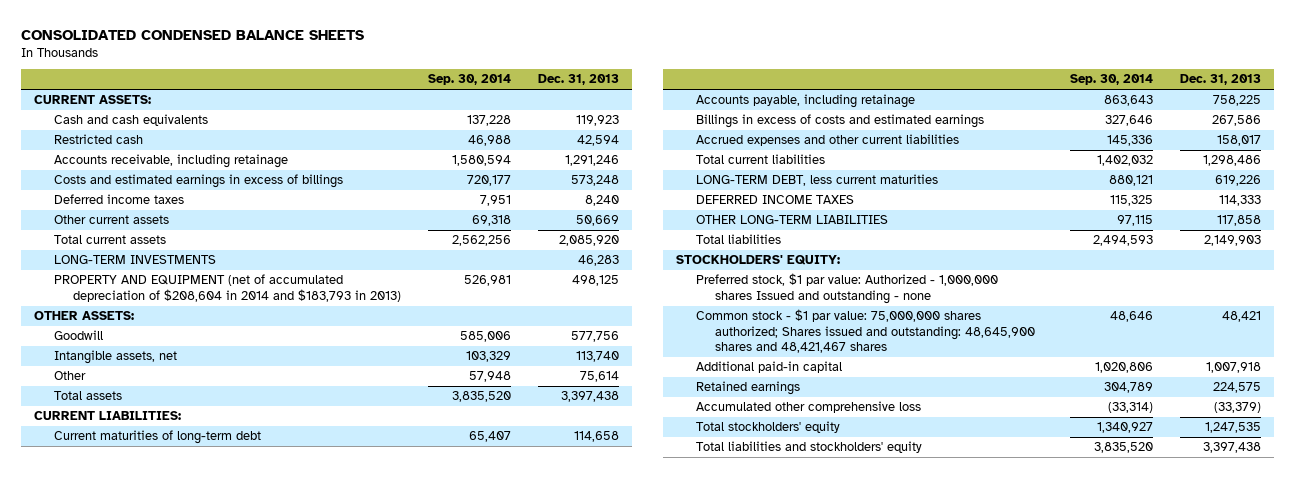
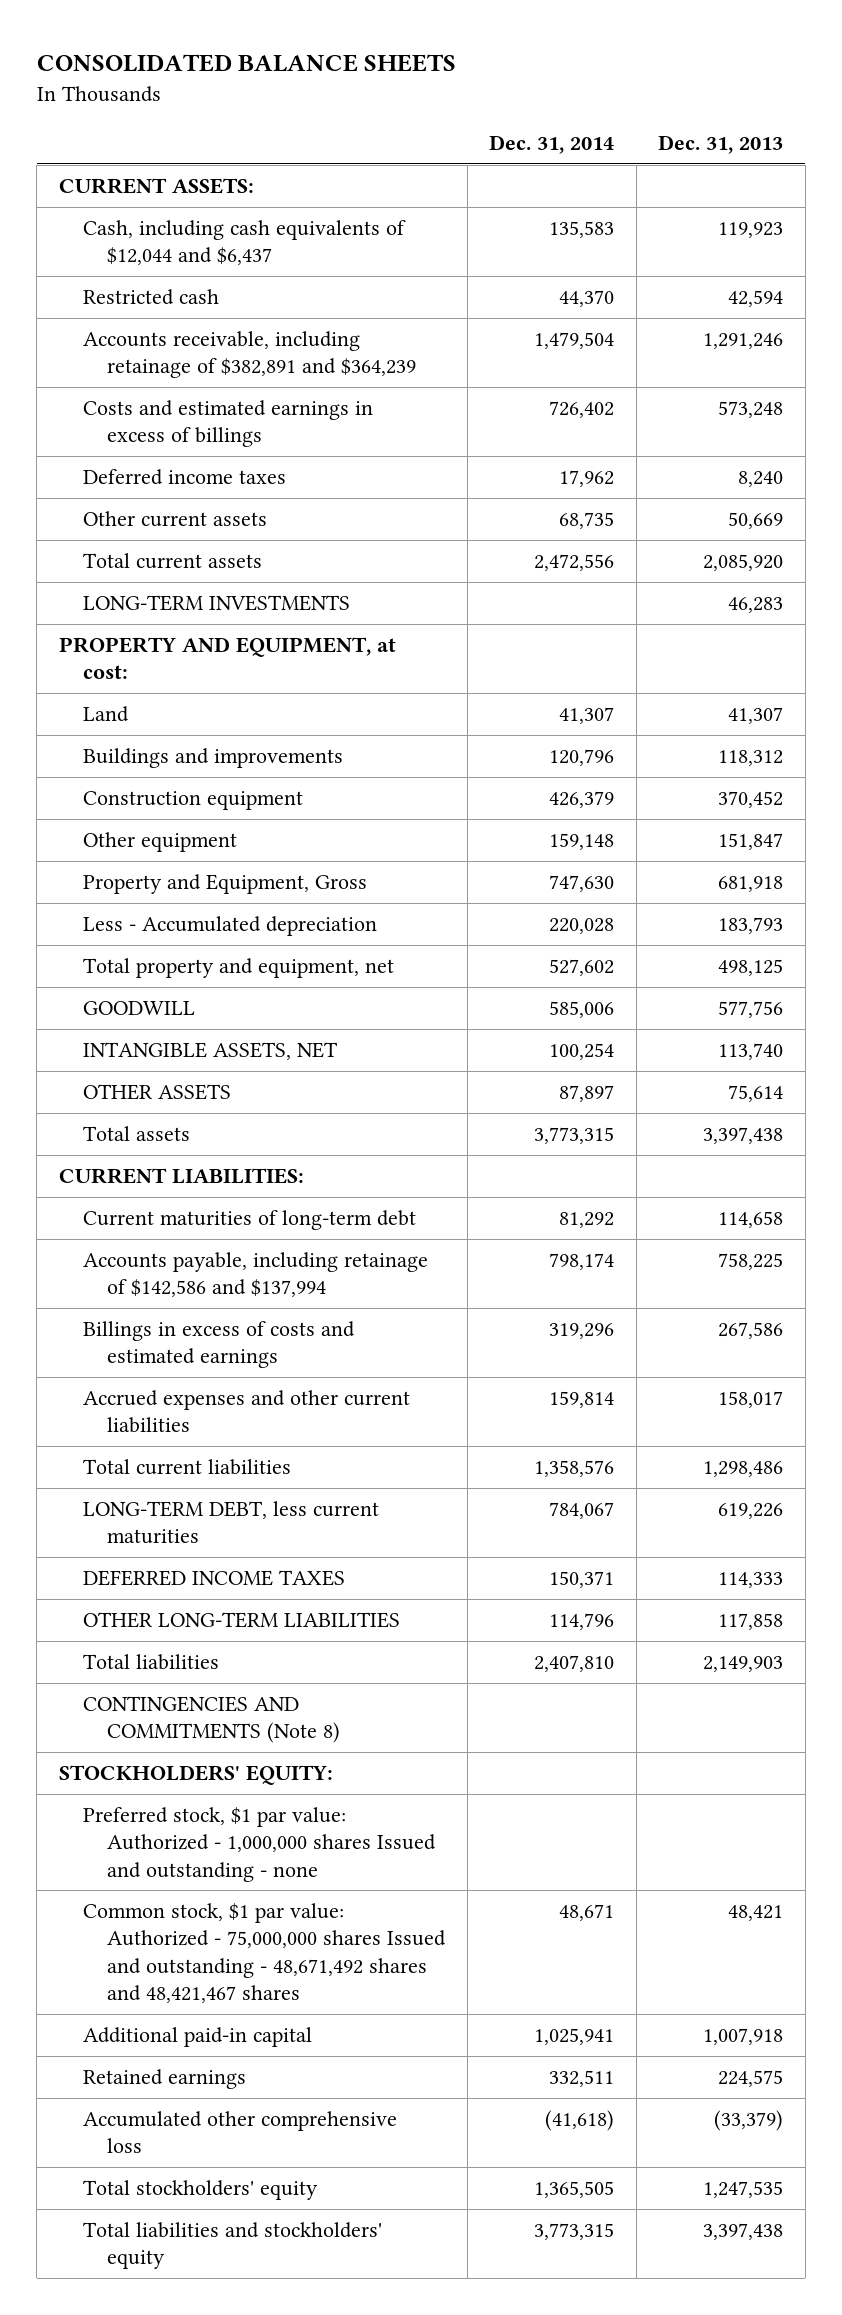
[20,29,364,40] CONSOLIDATED CONDENSED BALANCE SHEETS -> [36,53,456,72] CONSOLIDATED BALANCE SHEETS
[427,74,511,86] Sep. 30, 2014 -> none
none -> [489,135,615,155] Dec. 31, 2014
[53,114,208,127] Cash and cash equivalents -> [83,219,407,266] Cash, including cash equivalents of $12,044 and $6,437
[53,154,288,169] Accounts receivable, including retainage -> [83,330,417,379] Accounts receivable, including retainage of $382,891 and $364,239
[33,311,134,321] OTHER ASSETS: -> none
none -> [58,636,396,680] PROPERTY AND EQUIPMENT, at cost:
none -> [83,705,130,722] Land
none -> [83,747,344,768] Buildings and improvements
none -> [83,790,304,810] Construction equipment
none -> [83,831,238,852] Other equipment
none -> [83,873,368,894] Property and Equipment, Gross
none -> [83,915,378,936] Less - Accumulated depreciation
[53,274,402,302] PROPERTY AND EQUIPMENT (net of accumulated depreciation of $208,604 in 2014 and $183,793 in 2013) -> [83,957,395,978] Total property and equipment, net
[53,330,103,341] Goodwill -> [83,1000,196,1015] GOODWILL
[53,350,177,365] Intangible assets, net -> [83,1041,338,1060] INTANGIBLE ASSETS, NET
[53,371,86,381] Other -> [83,1083,232,1100] OTHER ASSETS
[695,94,915,109] Accounts payable, including retainage -> [83,1251,429,1298] Accounts payable, including retainage of $142,586 and $137,994
none -> [83,1695,341,1744] CONTINGENCIES AND COMMITMENTS (Note 8)
[695,309,1036,353] Common stock - $1 par value: 75,000,000 shares authorized; Shares issued and outstanding: 48,645,900 shares and 48,421,467 shares -> [83,1902,447,2004] Common stock, $1 par value: Authorized - 75,000,000 shares Issued and outstanding - 48,671,492 shares and 48,421,467 shares

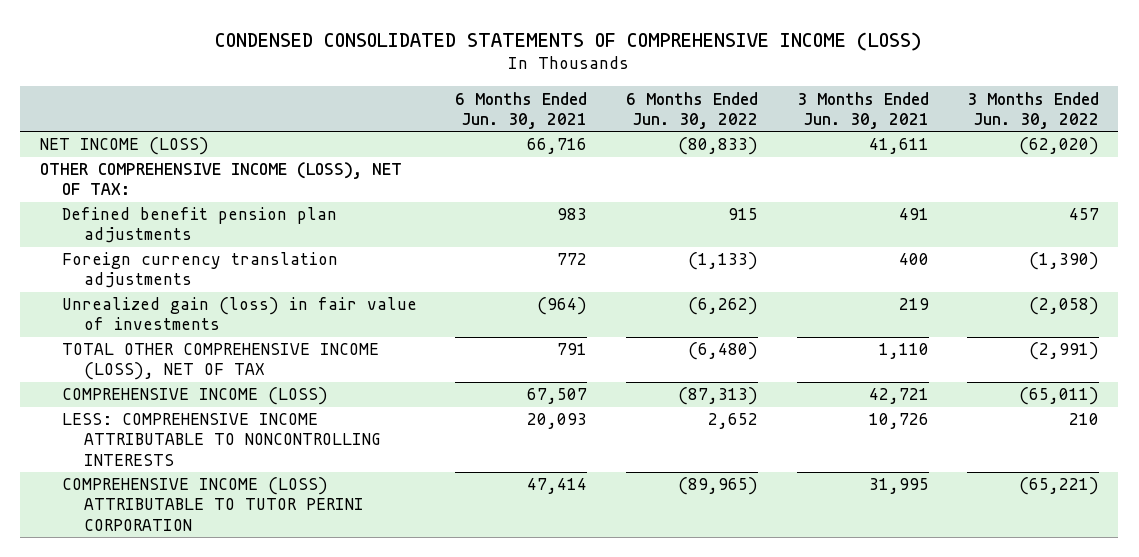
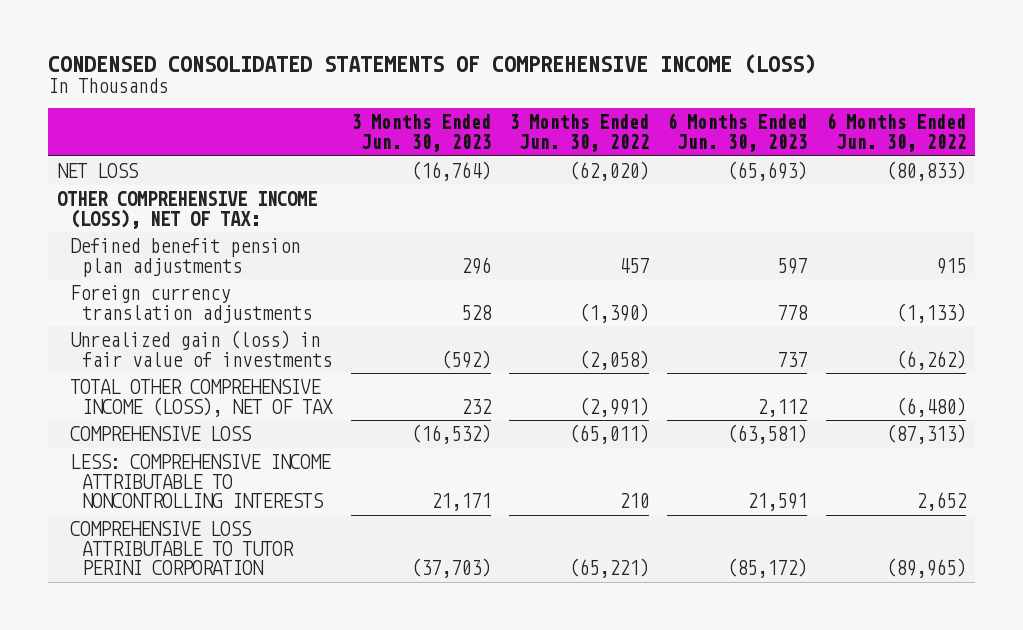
[455,91,588,129] 6 Months Ended Jun. 30, 2021 -> none
[796,91,929,129] 3 Months Ended Jun. 30, 2021 -> none
none -> [350,114,491,153] 3 Months Ended Jun. 30, 2023
none -> [667,113,808,153] 6 Months Ended Jun. 30, 2023
[39,137,209,156] NET INCOME (LOSS) -> [57,162,140,178] NET LOSS
[61,387,328,406] COMPREHENSIVE INCOME (LOSS) -> [69,425,252,441] COMPREHENSIVE LOSS
[61,477,365,531] COMPREHENSIVE INCOME (LOSS) ATTRIBUTABLE TO TUTOR PERINI CORPORATION -> [69,520,295,576] COMPREHENSIVE LOSS ATTRIBUTABLE TO TUTOR PERINI CORPORATION

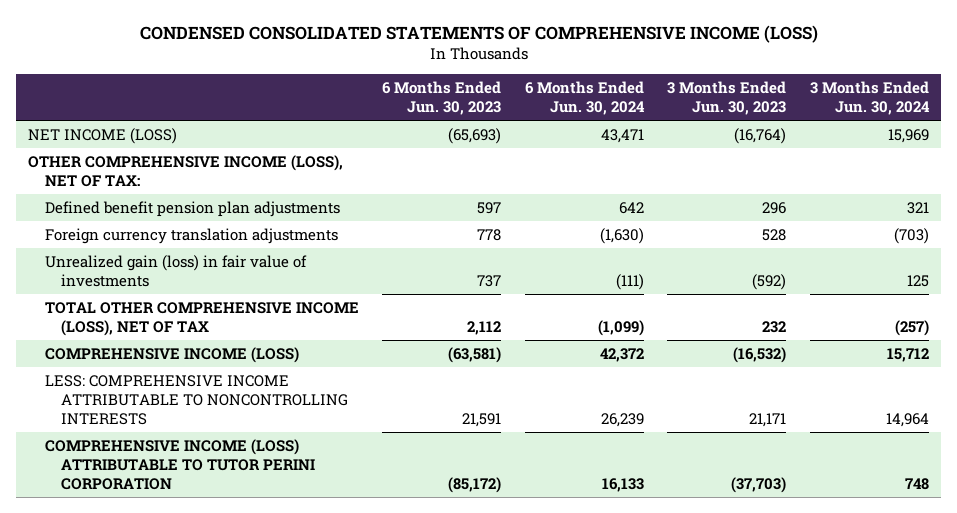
[508,114,649,153] 3 Months Ended Jun. 30, 2022 -> none
[825,113,966,153] 6 Months Ended Jun. 30, 2022 -> none
none -> [524,81,645,115] 6 Months Ended Jun. 30, 2024
none -> [810,81,931,115] 3 Months Ended Jun. 30, 2024
[57,162,140,178] NET LOSS -> [28,127,178,144] NET INCOME (LOSS)
[69,425,252,441] COMPREHENSIVE LOSS -> [44,346,299,363] COMPREHENSIVE INCOME (LOSS)
[69,520,295,576] COMPREHENSIVE LOSS ATTRIBUTABLE TO TUTOR PERINI CORPORATION -> [44,438,315,490] COMPREHENSIVE INCOME (LOSS) ATTRIBUTABLE TO TUTOR PERINI CORPORATION

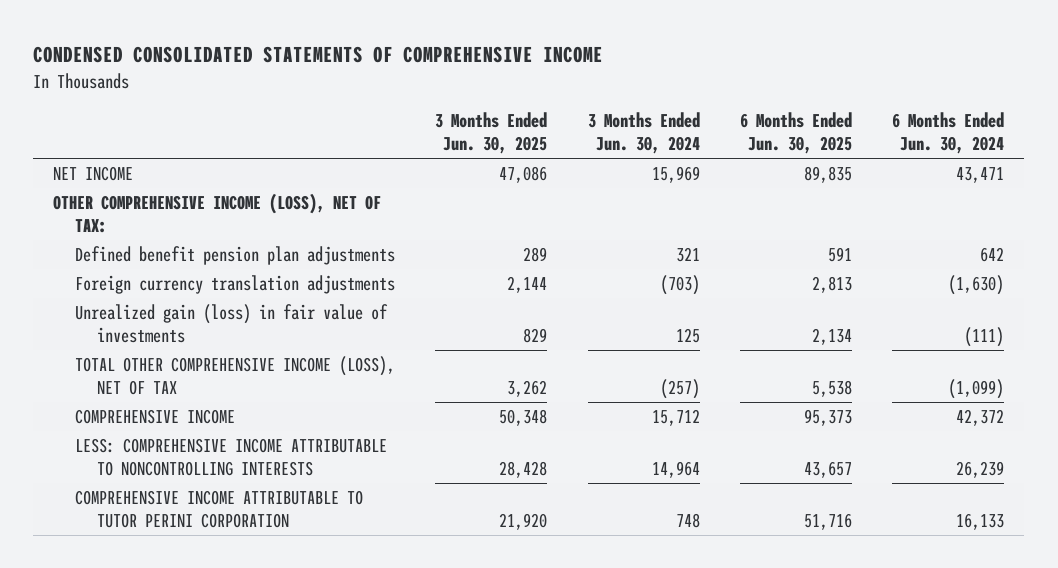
[139,25,818,44] CONDENSED CONSOLIDATED STATEMENTS OF COMPREHENSIVE INCOME (LOSS) -> [33,46,604,64] CONDENSED CONSOLIDATED STATEMENTS OF COMPREHENSIVE INCOME
[382,81,502,115] 6 Months Ended Jun. 30, 2023 -> none
[667,81,787,115] 3 Months Ended Jun. 30, 2023 -> none
none -> [435,112,548,155] 3 Months Ended Jun. 30, 2025
none -> [739,112,852,155] 6 Months Ended Jun. 30, 2025
[28,127,178,144] NET INCOME (LOSS) -> [53,166,134,182] NET INCOME
[44,346,299,363] COMPREHENSIVE INCOME (LOSS) -> [75,409,236,425] COMPREHENSIVE INCOME
[44,438,315,490] COMPREHENSIVE INCOME (LOSS) ATTRIBUTABLE TO TUTOR PERINI CORPORATION -> [75,490,364,528] COMPREHENSIVE INCOME ATTRIBUTABLE TO TUTOR PERINI CORPORATION

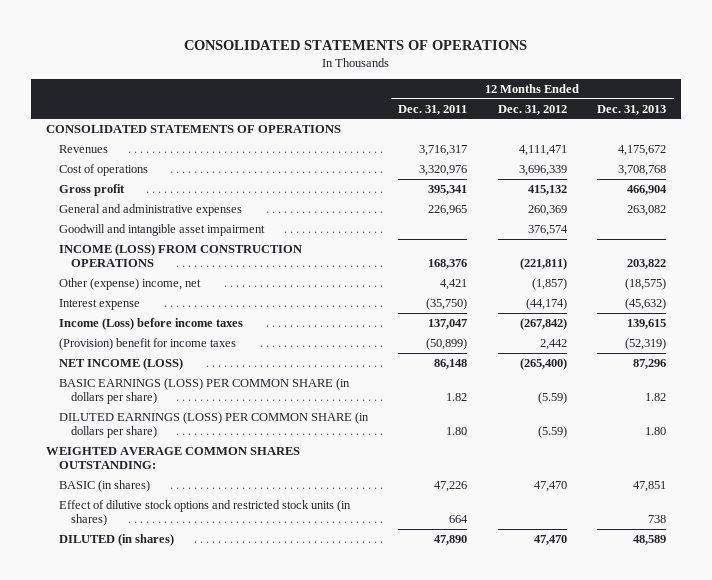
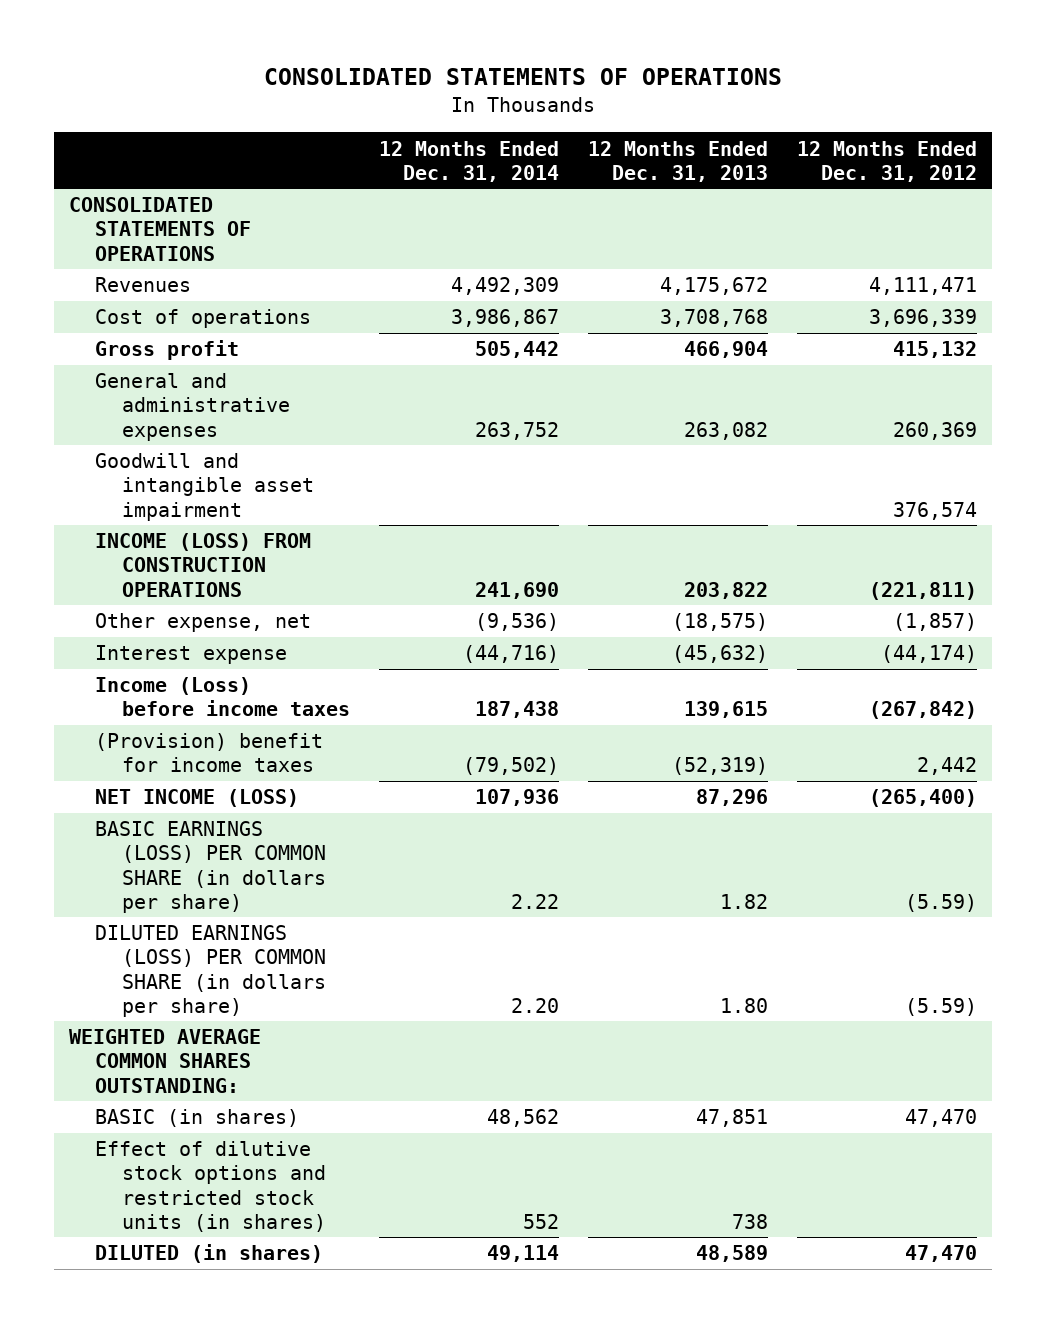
[398,104,468,115] Dec. 31, 2011 -> none
none -> [378,140,559,182] 12 Months Ended Dec. 31, 2014
[58,277,201,290] Other (expense) income, net -> [95,613,312,633] Other expense, net

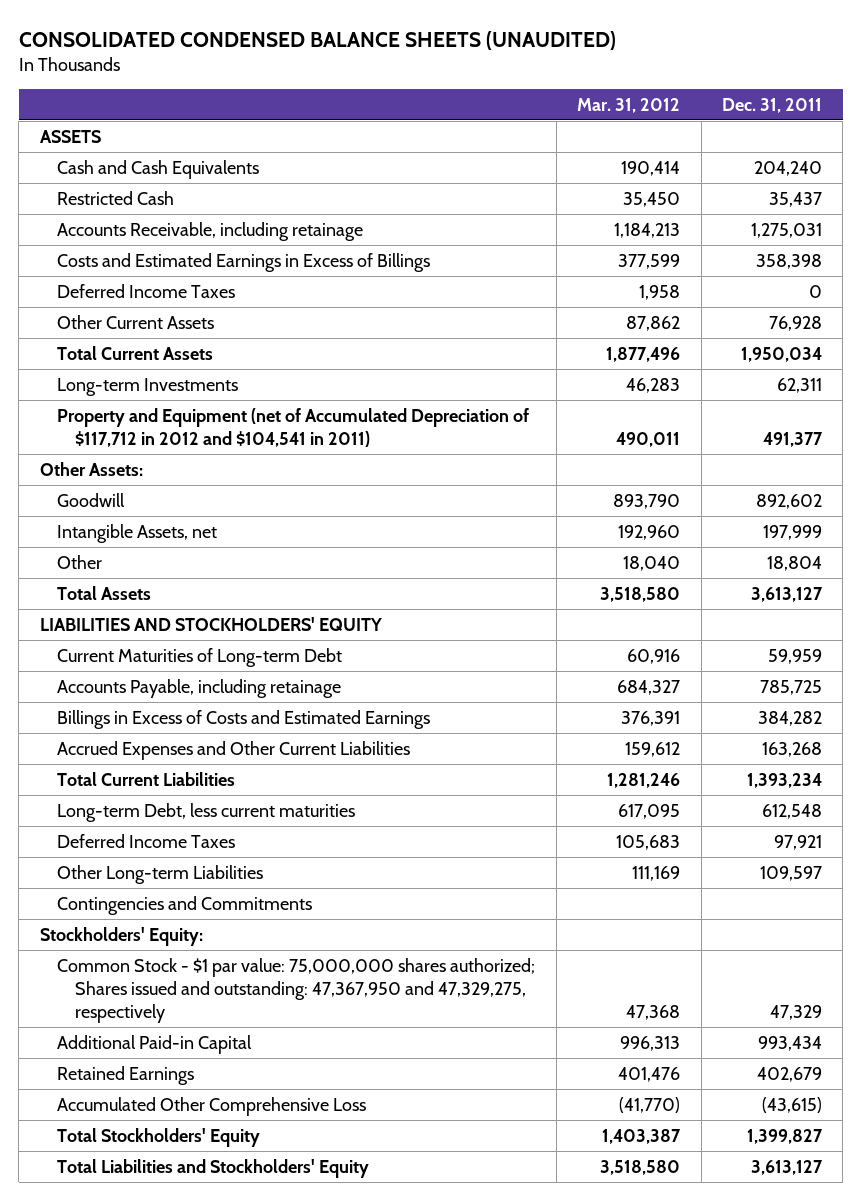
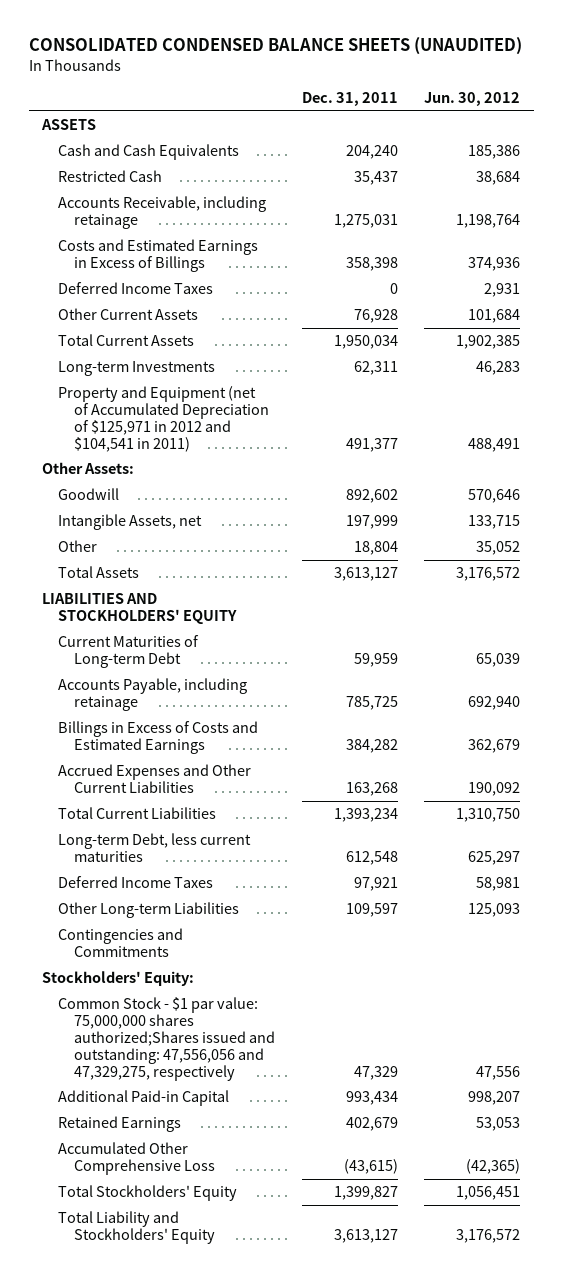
[577,97,681,113] Mar. 31, 2012 -> none
none -> [424,92,521,107] Jun. 30, 2012
[57,407,530,447] Property and Equipment (net of Accumulated Depreciation of $117,712 in 2012 and $104,541 in 2011) -> [58,386,270,452] Property and Equipment (net of Accumulated Depreciation of $125,971 in 2012 and $104,541 in 2011)
[57,957,536,1024] Common Stock - $1 par value: 75,000,000 shares authorized; Shares issued and outstanding: 47,367,950 and 47,329,275, respectively -> [58,997,276,1081] Common Stock - $1 par value: 75,000,000 shares authorized;Shares issued and outstanding: 47,556,056 and 47,329,275, respectively
[57,1158,370,1178] Total Liabilities and Stockholders' Equity -> [58,1211,216,1245] Total Liability and Stockholders' Equity

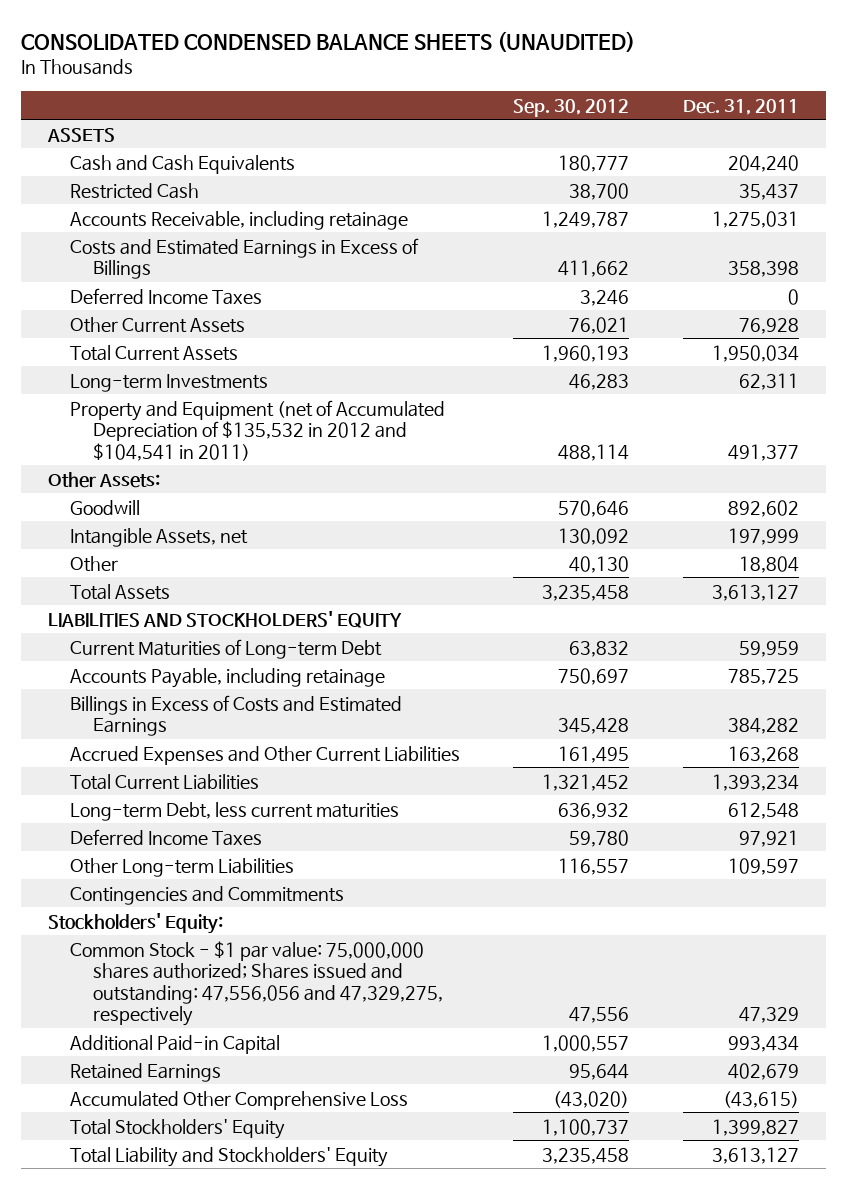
[424,92,521,107] Jun. 30, 2012 -> none
none -> [513,98,630,117] Sep. 30, 2012
[58,386,270,452] Property and Equipment (net of Accumulated Depreciation of $125,971 in 2012 and $104,541 in 2011) -> [70,399,446,461] Property and Equipment (net of Accumulated Depreciation of $135,532 in 2012 and $104,541 in 2011)
[58,997,276,1081] Common Stock - $1 par value: 75,000,000 shares authorized;Shares issued and outstanding: 47,556,056 and 47,329,275, respectively -> [70,940,443,1027] Common Stock - $1 par value: 75,000,000 shares authorized; Shares issued and outstanding: 47,556,056 and 47,329,275, respectively

